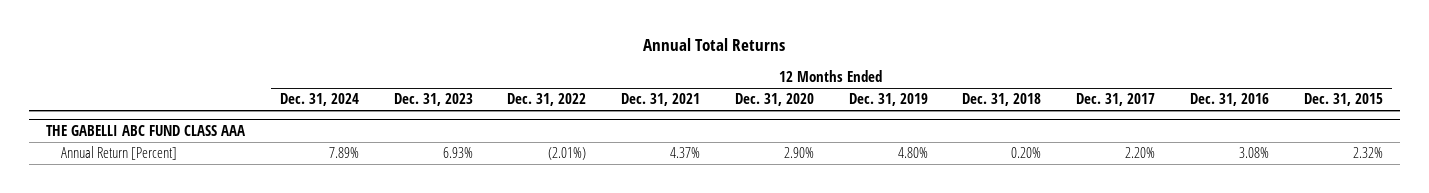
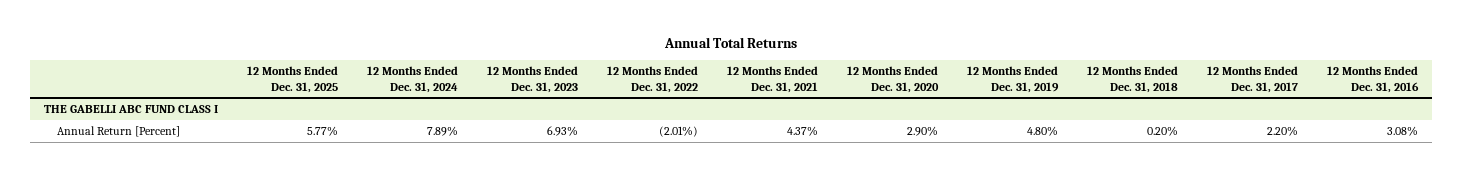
[1303,93,1383,107] Dec. 31, 2015 -> none
none -> [246,66,338,93] 12 Months Ended Dec. 31, 2025
[45,124,246,136] THE GABELLI ABC FUND CLASS AAA -> [44,104,219,113] THE GABELLI ABC FUND CLASS I

